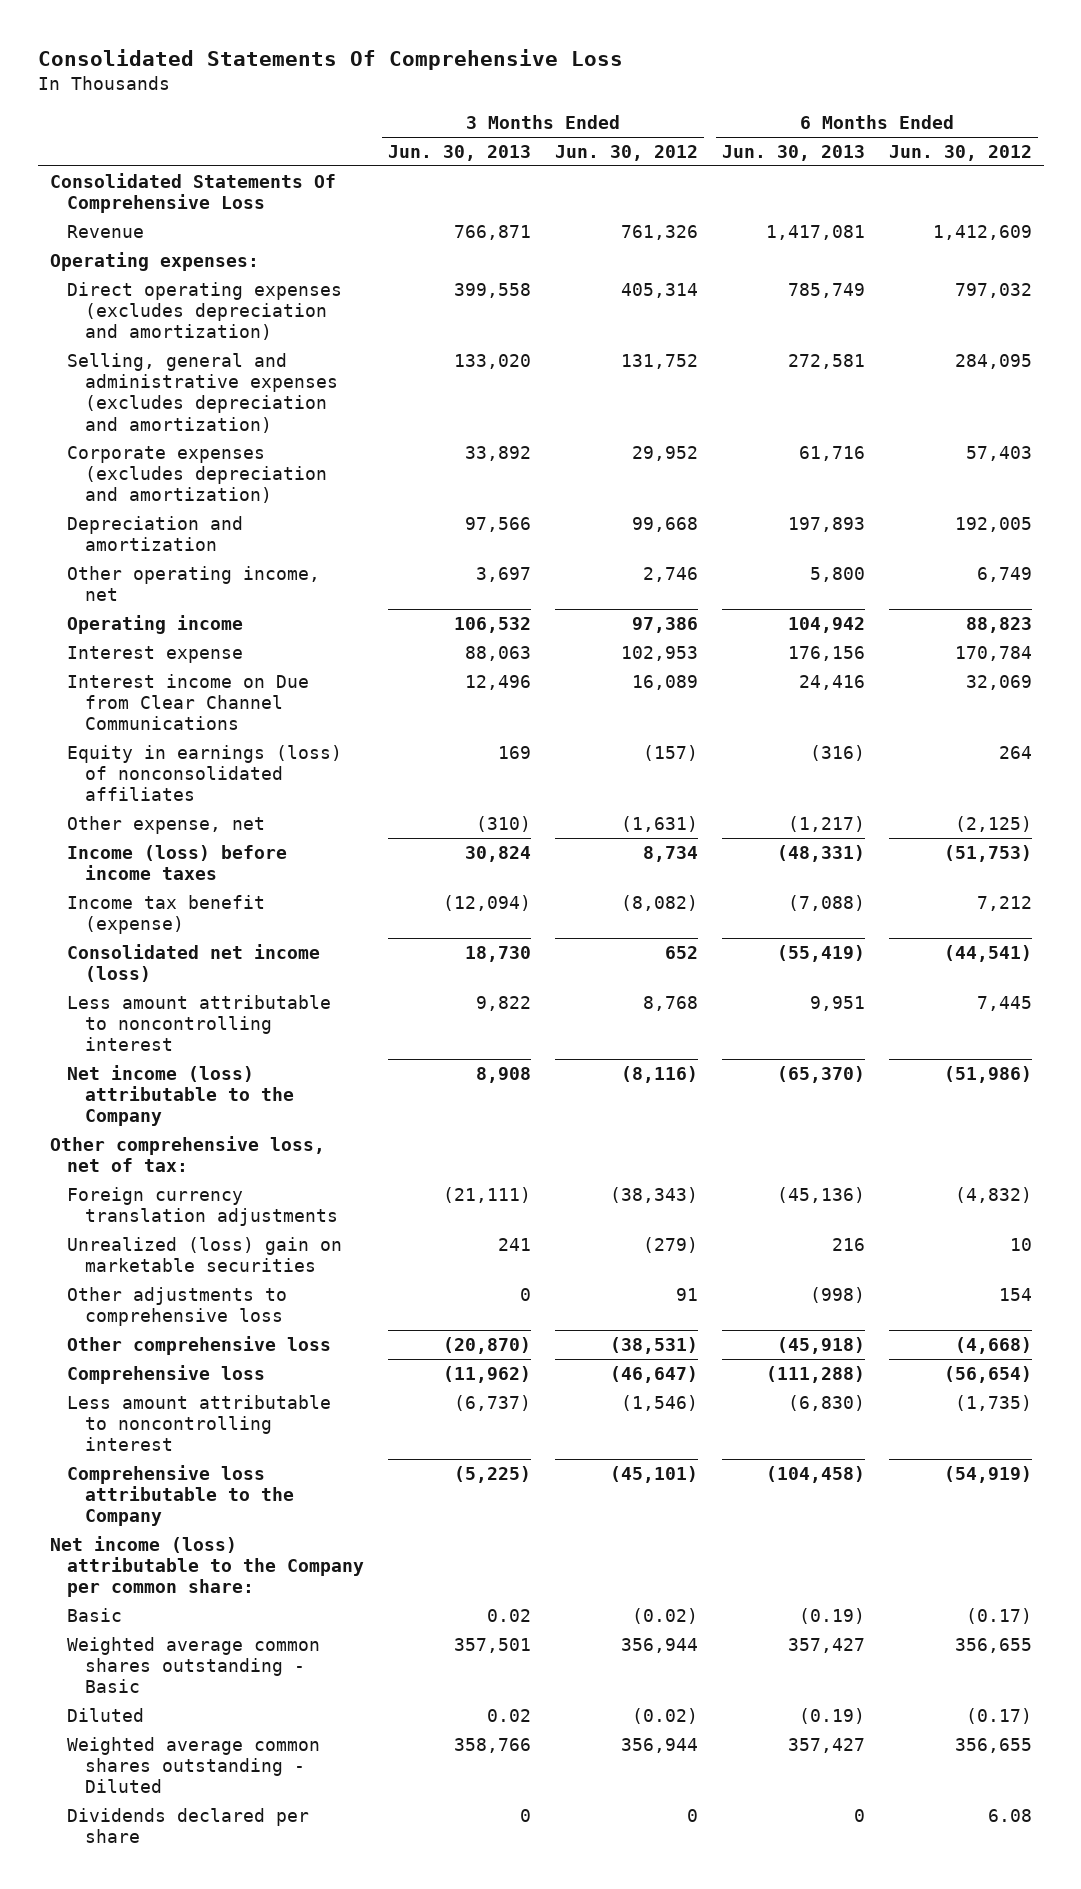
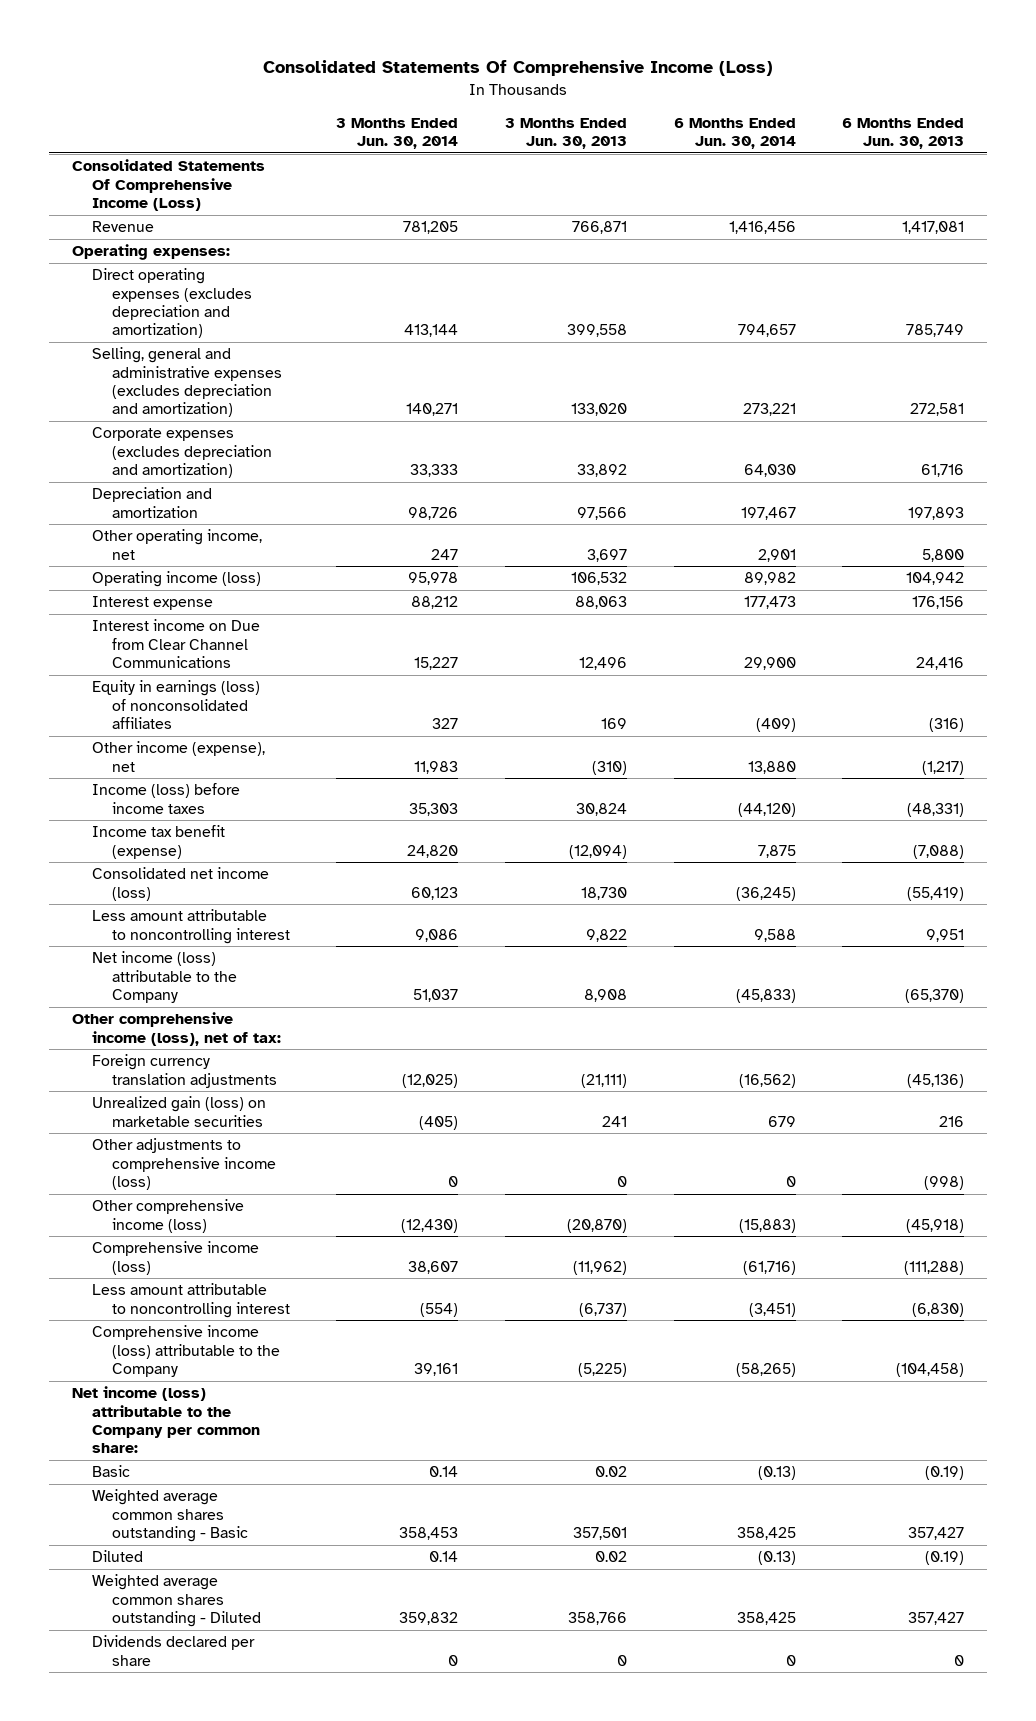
[37,48,623,70] Consolidated Statements Of Comprehensive Loss -> [263,60,774,77] Consolidated Statements Of Comprehensive Income (Loss)
[555,145,699,162] Jun. 30, 2012 -> none
[888,145,1032,162] Jun. 30, 2012 -> none
none -> [336,117,459,150] 3 Months Ended Jun. 30, 2014
none -> [673,117,796,150] 6 Months Ended Jun. 30, 2014
[49,172,336,214] Consolidated Statements Of Comprehensive Loss -> [72,159,266,212] Consolidated Statements Of Comprehensive Income (Loss)
[67,614,244,634] Operating income -> [91,571,261,588] Operating income (loss)
[67,815,266,834] Other expense, net -> [91,741,265,772] Other income (expense), net
[49,1135,325,1173] Other comprehensive loss, net of tax: -> [72,1012,281,1046] Other comprehensive income (loss), net of tax:
[67,1236,343,1273] Unrealized (loss) gain on marketable securities -> [91,1096,266,1127] Unrealized gain (loss) on marketable securities
[67,1286,288,1327] Other adjustments to comprehensive loss -> [91,1138,276,1191] Other adjustments to comprehensive income (loss)
[67,1335,332,1355] Other comprehensive loss -> [91,1199,244,1233] Other comprehensive income (loss)
[67,1364,266,1384] Comprehensive loss -> [91,1241,259,1275] Comprehensive income (loss)
[67,1464,295,1527] Comprehensive loss attributable to the Company -> [91,1325,280,1378] Comprehensive income (loss) attributable to the Company

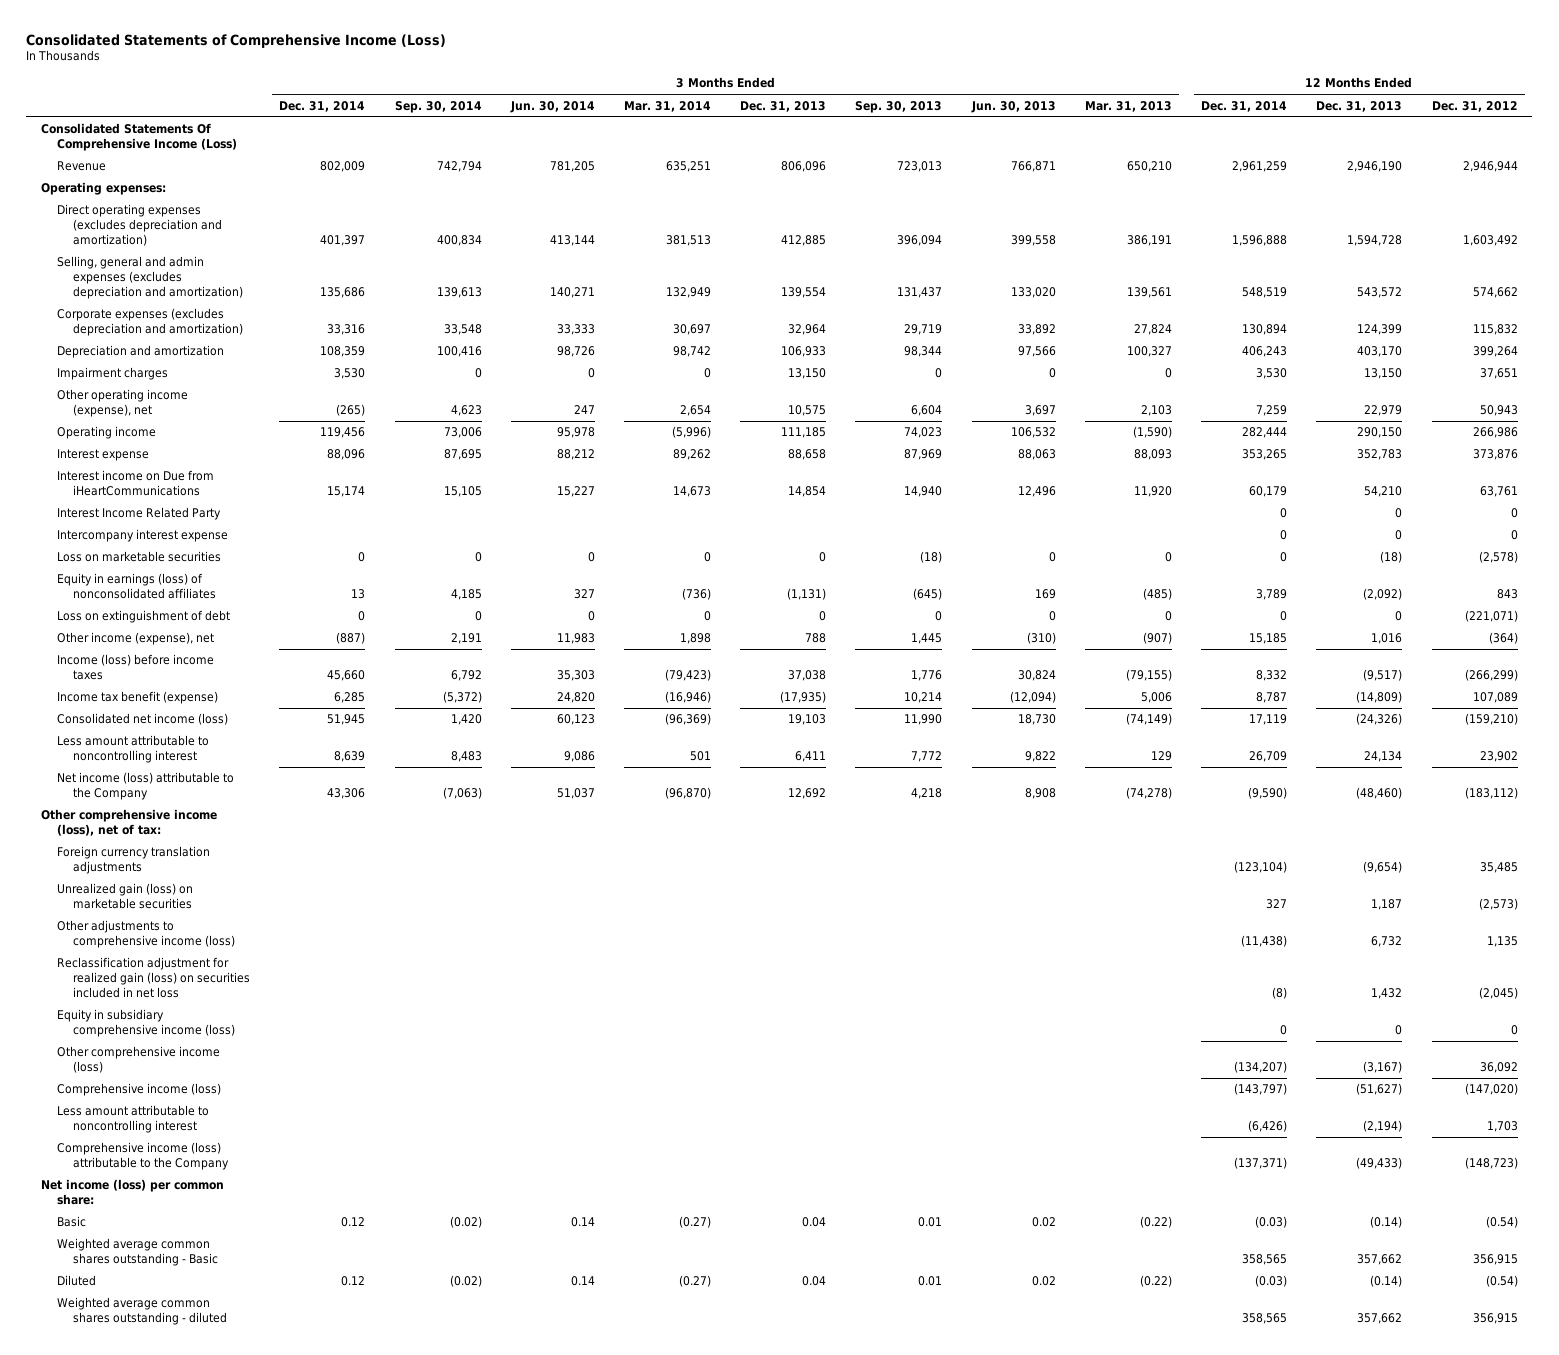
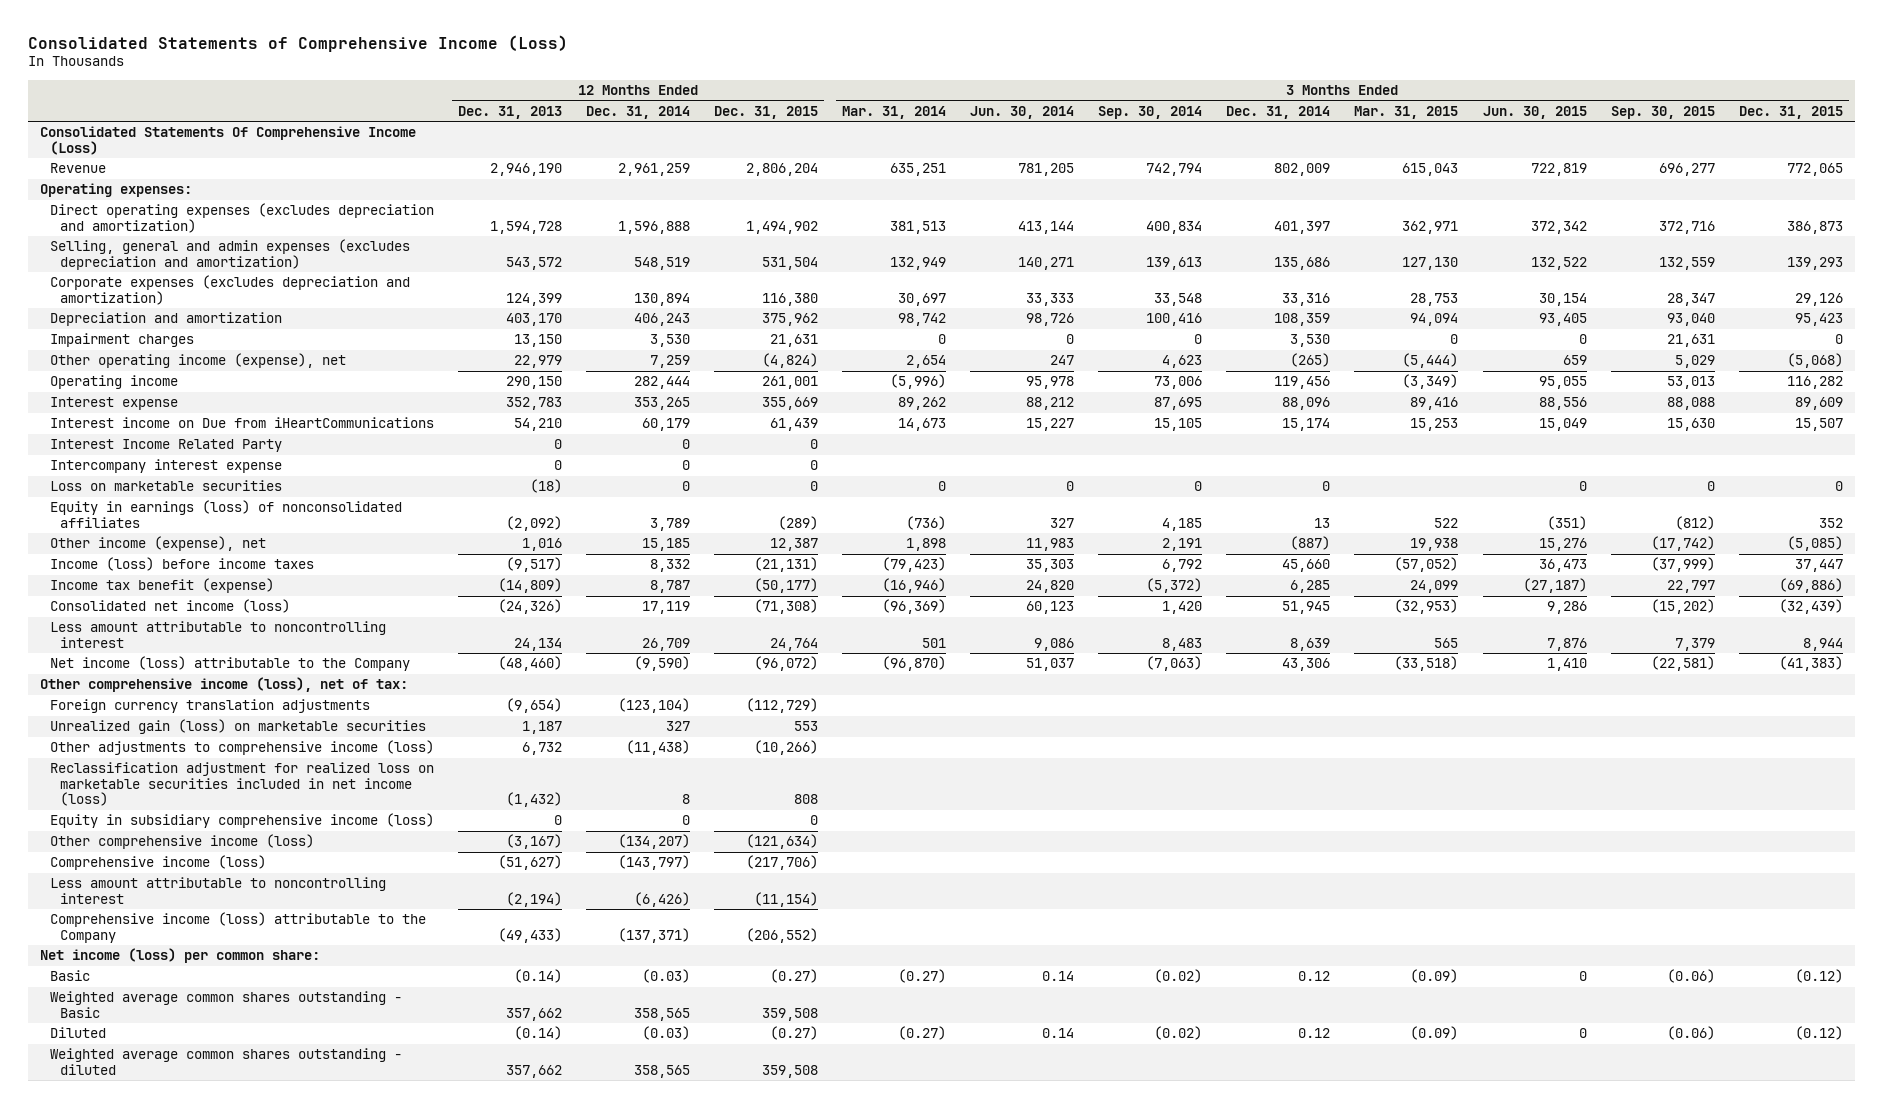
[740,100,827,112] Dec. 31, 2013 -> none
[855,100,943,113] Sep. 30, 2013 -> none
[970,100,1056,113] Jun. 30, 2013 -> none
[1084,100,1172,112] Mar. 31, 2013 -> none
[1431,100,1518,112] Dec. 31, 2012 -> none
none -> [714,105,819,119] Dec. 31, 2015
none -> [1354,105,1459,119] Mar. 31, 2015
none -> [1482,105,1587,119] Jun. 30, 2015
none -> [1610,105,1715,119] Sep. 30, 2015
none -> [1738,105,1843,119] Dec. 31, 2015
[57,610,231,624] Loss on extinguishment of debt -> none
[57,957,251,998] Reclassification adjustment for realized gain (loss) on securities included in net loss -> [50,762,435,807] Reclassification adjustment for realized loss on marketable securities included in net income (loss)
[1272,986,1288,999] (8) -> [682,794,691,805] 8
[1371,987,1403,999] 1,432 -> [506,792,563,808] (1,432)

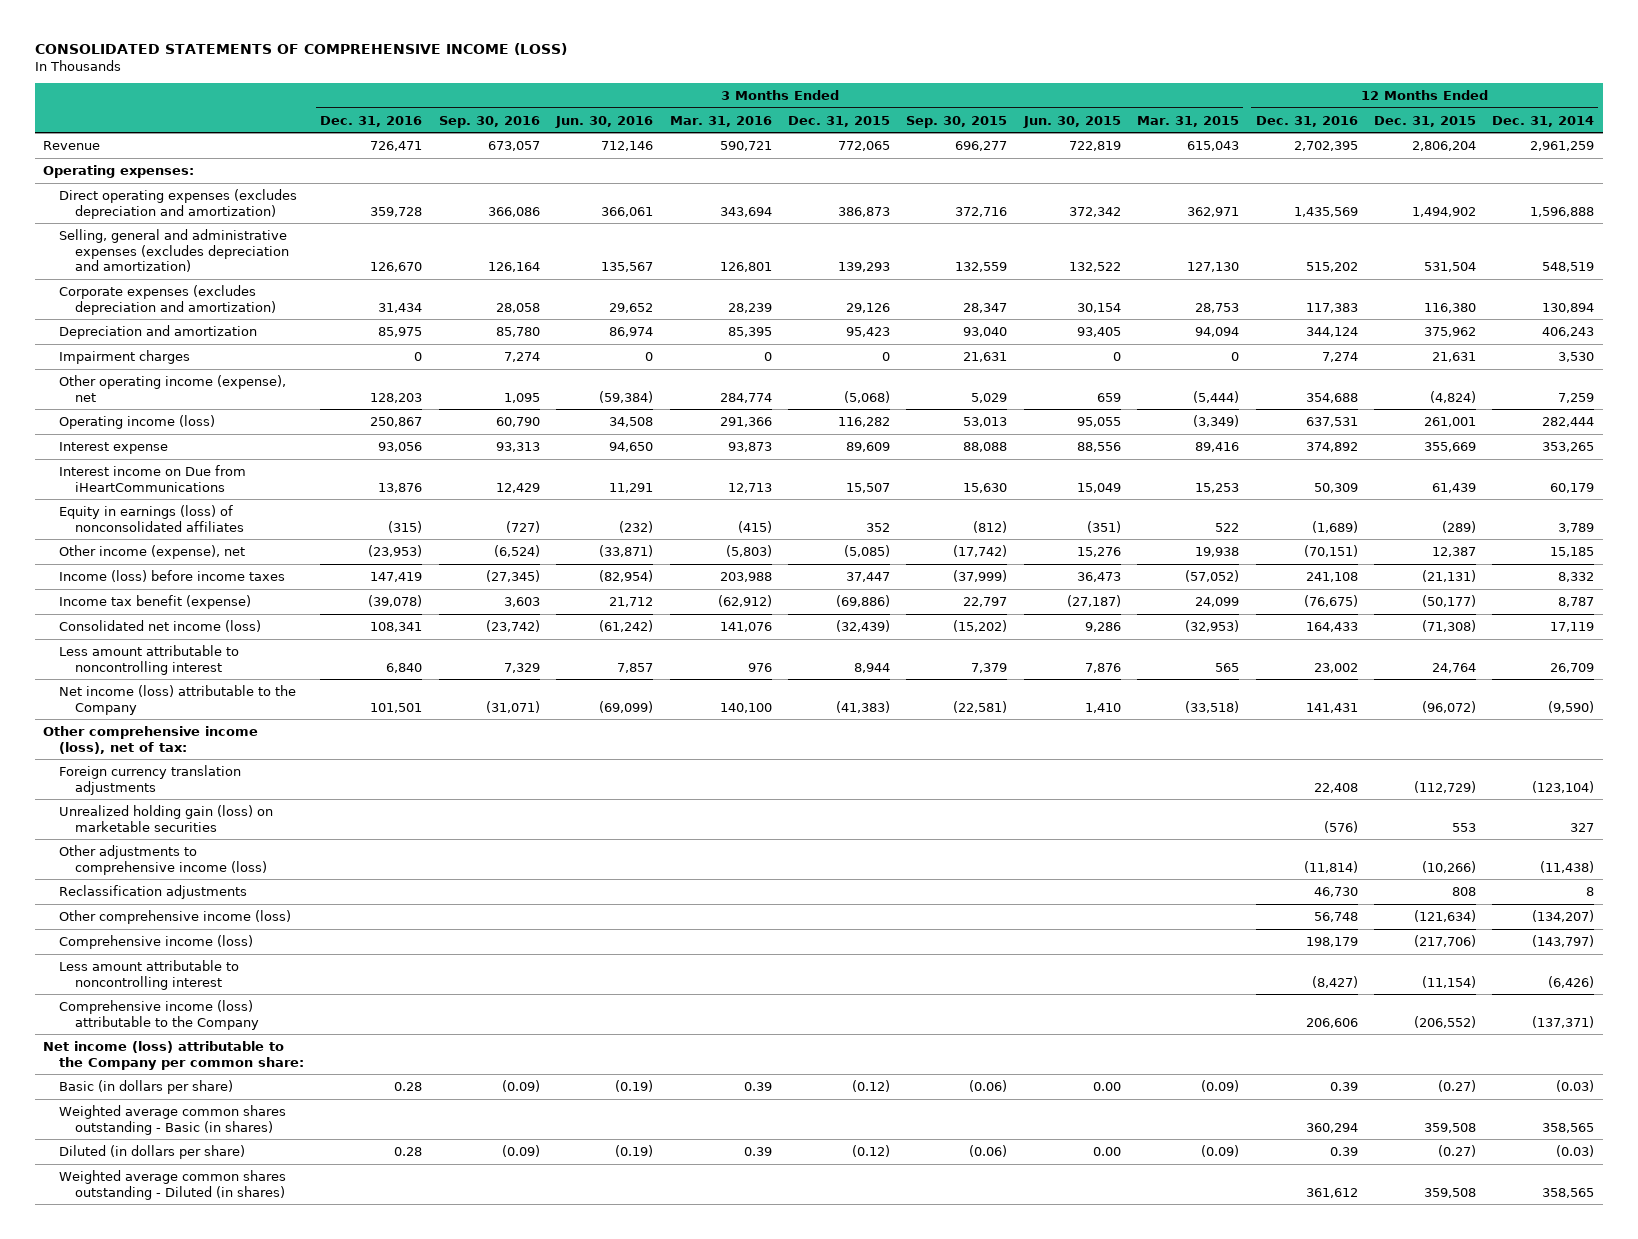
[27,34,568,52] Consolidated Statements of Comprehensive Income (Loss) -> [34,43,567,56] CONSOLIDATED STATEMENTS OF COMPREHENSIVE INCOME (LOSS)
[458,105,563,119] Dec. 31, 2013 -> none
[842,105,947,119] Mar. 31, 2014 -> none
[970,105,1075,119] Jun. 30, 2014 -> none
[1098,105,1203,119] Sep. 30, 2014 -> none
[1226,105,1331,119] Dec. 31, 2014 -> none
none -> [320,115,423,127] Dec. 31, 2016
none -> [438,115,540,128] Sep. 30, 2016
none -> [555,115,654,128] Jun. 30, 2016
none -> [669,115,772,127] Mar. 31, 2016
none -> [1255,115,1358,127] Dec. 31, 2016
[40,126,417,155] Consolidated Statements Of Comprehensive Income (Loss) -> none
[50,239,411,270] Selling, general and admin expenses (excludes depreciation and amortization) -> [58,228,289,273] Selling, general and administrative expenses (excludes depreciation and amortization)
[50,375,179,390] Operating income -> [58,414,215,429] Operating income (loss)
[50,439,283,453] Interest Income Related Party -> none
[50,459,283,474] Intercompany interest expense -> none
[50,480,283,492] Loss on marketable securities -> none
[50,719,427,735] Unrealized gain (loss) on marketable securities -> [58,804,273,832] Unrealized holding gain (loss) on marketable securities
[50,813,435,829] Equity in subsidiary comprehensive income (loss) -> none
[50,762,435,807] Reclassification adjustment for realized loss on marketable securities included in net income (loss) -> [58,884,247,899] Reclassification adjustments
[40,948,321,964] Net income (loss) per common share: -> [43,1040,304,1070] Net income (loss) attributable to the Company per common share:
[50,970,91,982] Basic -> [58,1079,233,1094] Basic (in dollars per share)
[1578,971,1587,982] 0 -> [1092,1081,1121,1091] 0.00
[50,991,403,1018] Weighted average common shares outstanding - Basic -> [58,1104,286,1135] Weighted average common shares outstanding - Basic (in shares)
[50,1027,107,1039] Diluted -> [58,1144,245,1159] Diluted (in dollars per share)
[1578,1028,1587,1039] 0 -> [1092,1146,1121,1156] 0.00
[50,1048,403,1075] Weighted average common shares outstanding - diluted -> [58,1169,286,1200] Weighted average common shares outstanding - Diluted (in shares)

